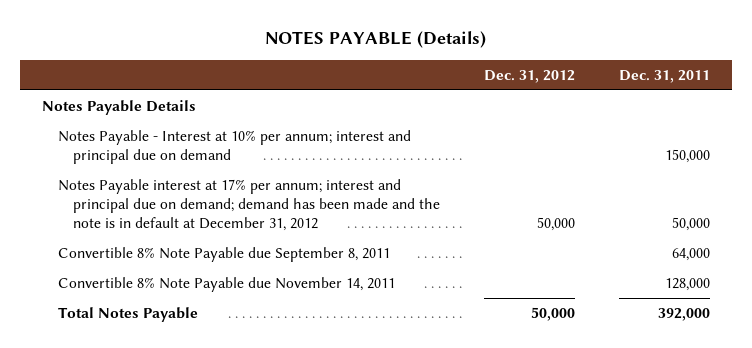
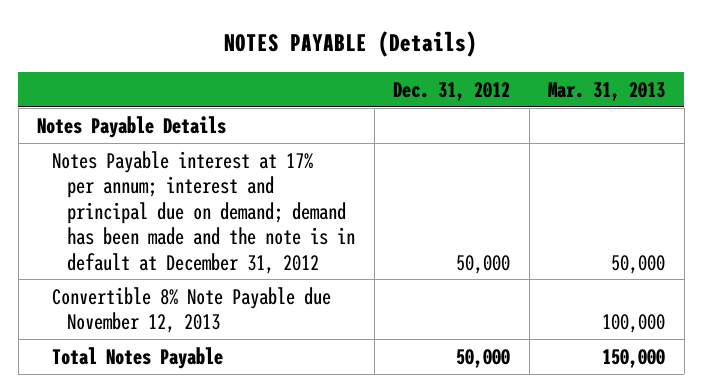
[618,69,710,83] Dec. 31, 2011 -> none
none -> [548,81,666,101] Mar. 31, 2013
[57,130,411,165] Notes Payable - Interest at 10% per annum; interest and principal due on demand -> none
[57,247,390,263] Convertible 8% Note Payable due September 8, 2011 -> none
[57,277,395,293] Convertible 8% Note Payable due November 14, 2011 -> [52,286,332,334] Convertible 8% Note Payable due November 12, 2013

